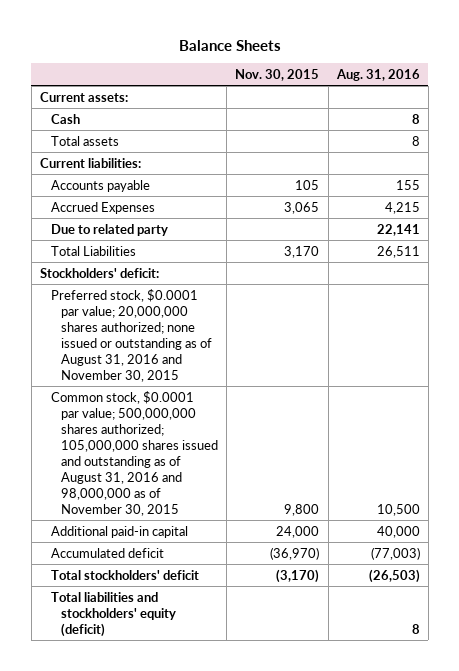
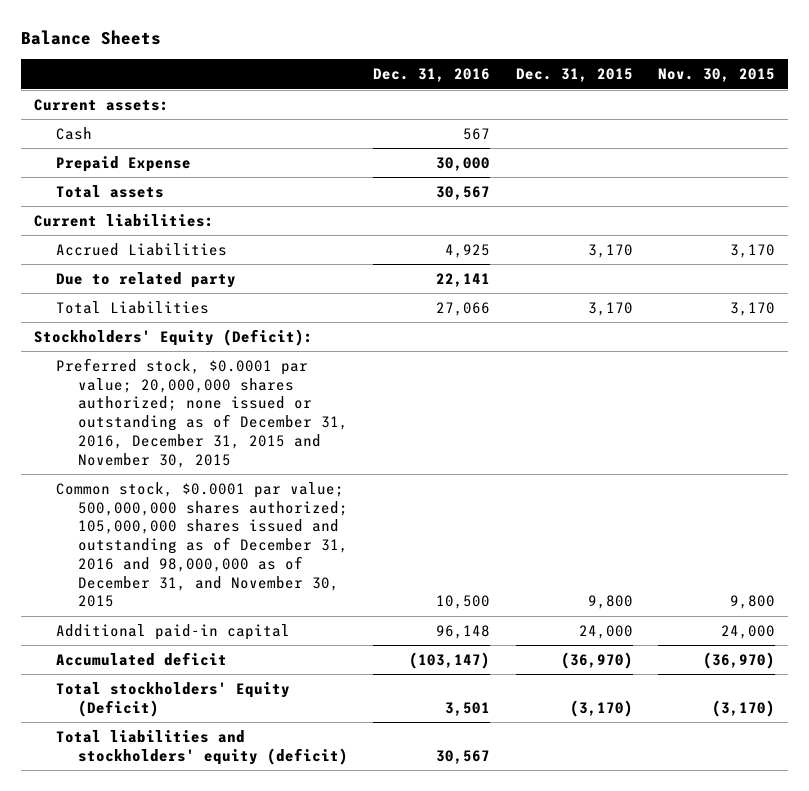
[335,68,420,81] Aug. 31, 2016 -> none
none -> [373,68,491,83] Dec. 31, 2016
none -> [515,68,633,83] Dec. 31, 2015
none -> [56,155,192,172] Prepaid Expense
[50,179,150,192] Accounts payable -> none
[50,201,155,214] Accrued Expenses -> [56,242,228,256] Accrued Liabilities
[284,201,320,214] 3,065 -> [730,243,776,258] 3,170
[39,267,159,278] Stockholders' deficit: -> [34,328,314,346] Stockholders' Equity (Deficit):
[50,288,213,382] Preferred stock, $0.0001 par value; 20,000,000 shares authorized; none issued or outstanding as of August 31, 2016 and November 30, 2015 -> [56,357,349,468] Preferred stock, $0.0001 par value; 20,000,000 shares authorized; none issued or outstanding as of December 31, 2016, December 31, 2015 and November 30, 2015
[50,390,219,516] Common stock, $0.0001 par value; 500,000,000 shares authorized; 105,000,000 shares issued and outstanding as of August 31, 2016 and 98,000,000 as of November 30, 2015 -> [56,481,349,608] Common stock, $0.0001 par value; 500,000,000 shares authorized; 105,000,000 shares issued and outstanding as of December 31, 2016 and 98,000,000 as of December 31, and November 30, 2015
[50,569,199,580] Total stockholders' deficit -> [56,681,291,717] Total stockholders' Equity (Deficit)

